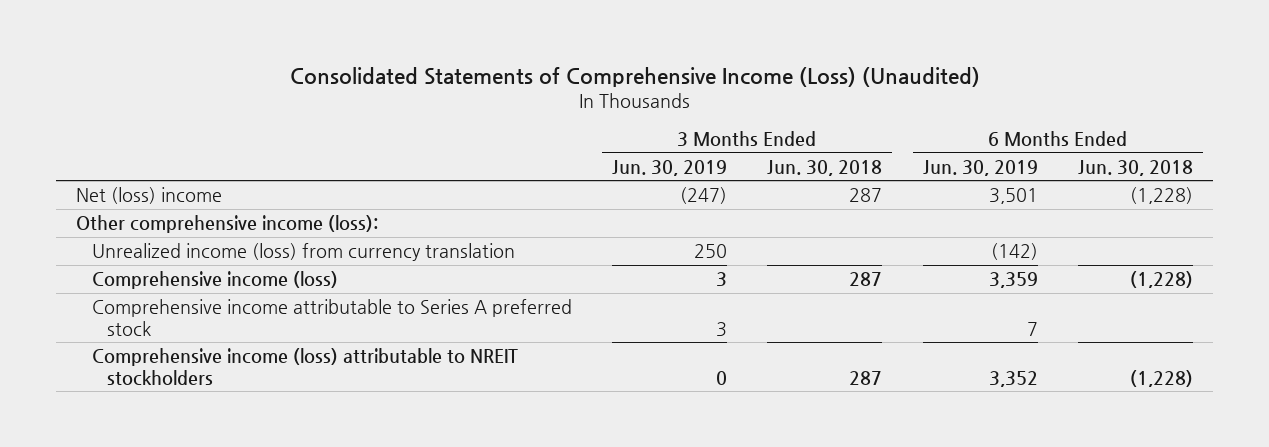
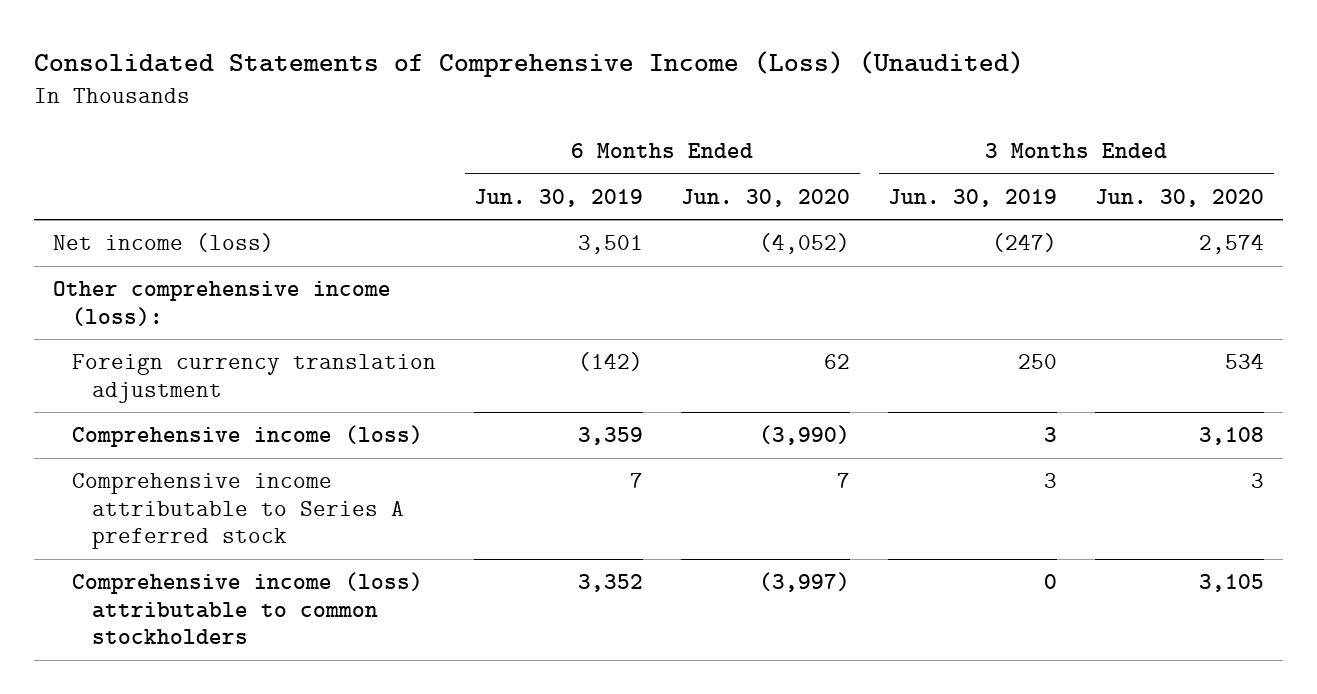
[767,159,883,176] Jun. 30, 2018 -> none
[1078,159,1194,176] Jun. 30, 2018 -> none
none -> [681,188,851,207] Jun. 30, 2020
none -> [1095,188,1265,207] Jun. 30, 2020
[76,186,223,204] Net (loss) income -> [52,233,274,253] Net income (loss)
[91,242,515,261] Unrealized income (loss) from currency translation -> [72,354,437,403] Foreign currency translation adjustment
[91,347,518,386] Comprehensive income (loss) attributable to NREIT stockholders -> [72,572,424,645] Comprehensive income (loss) attributable to common stockholders

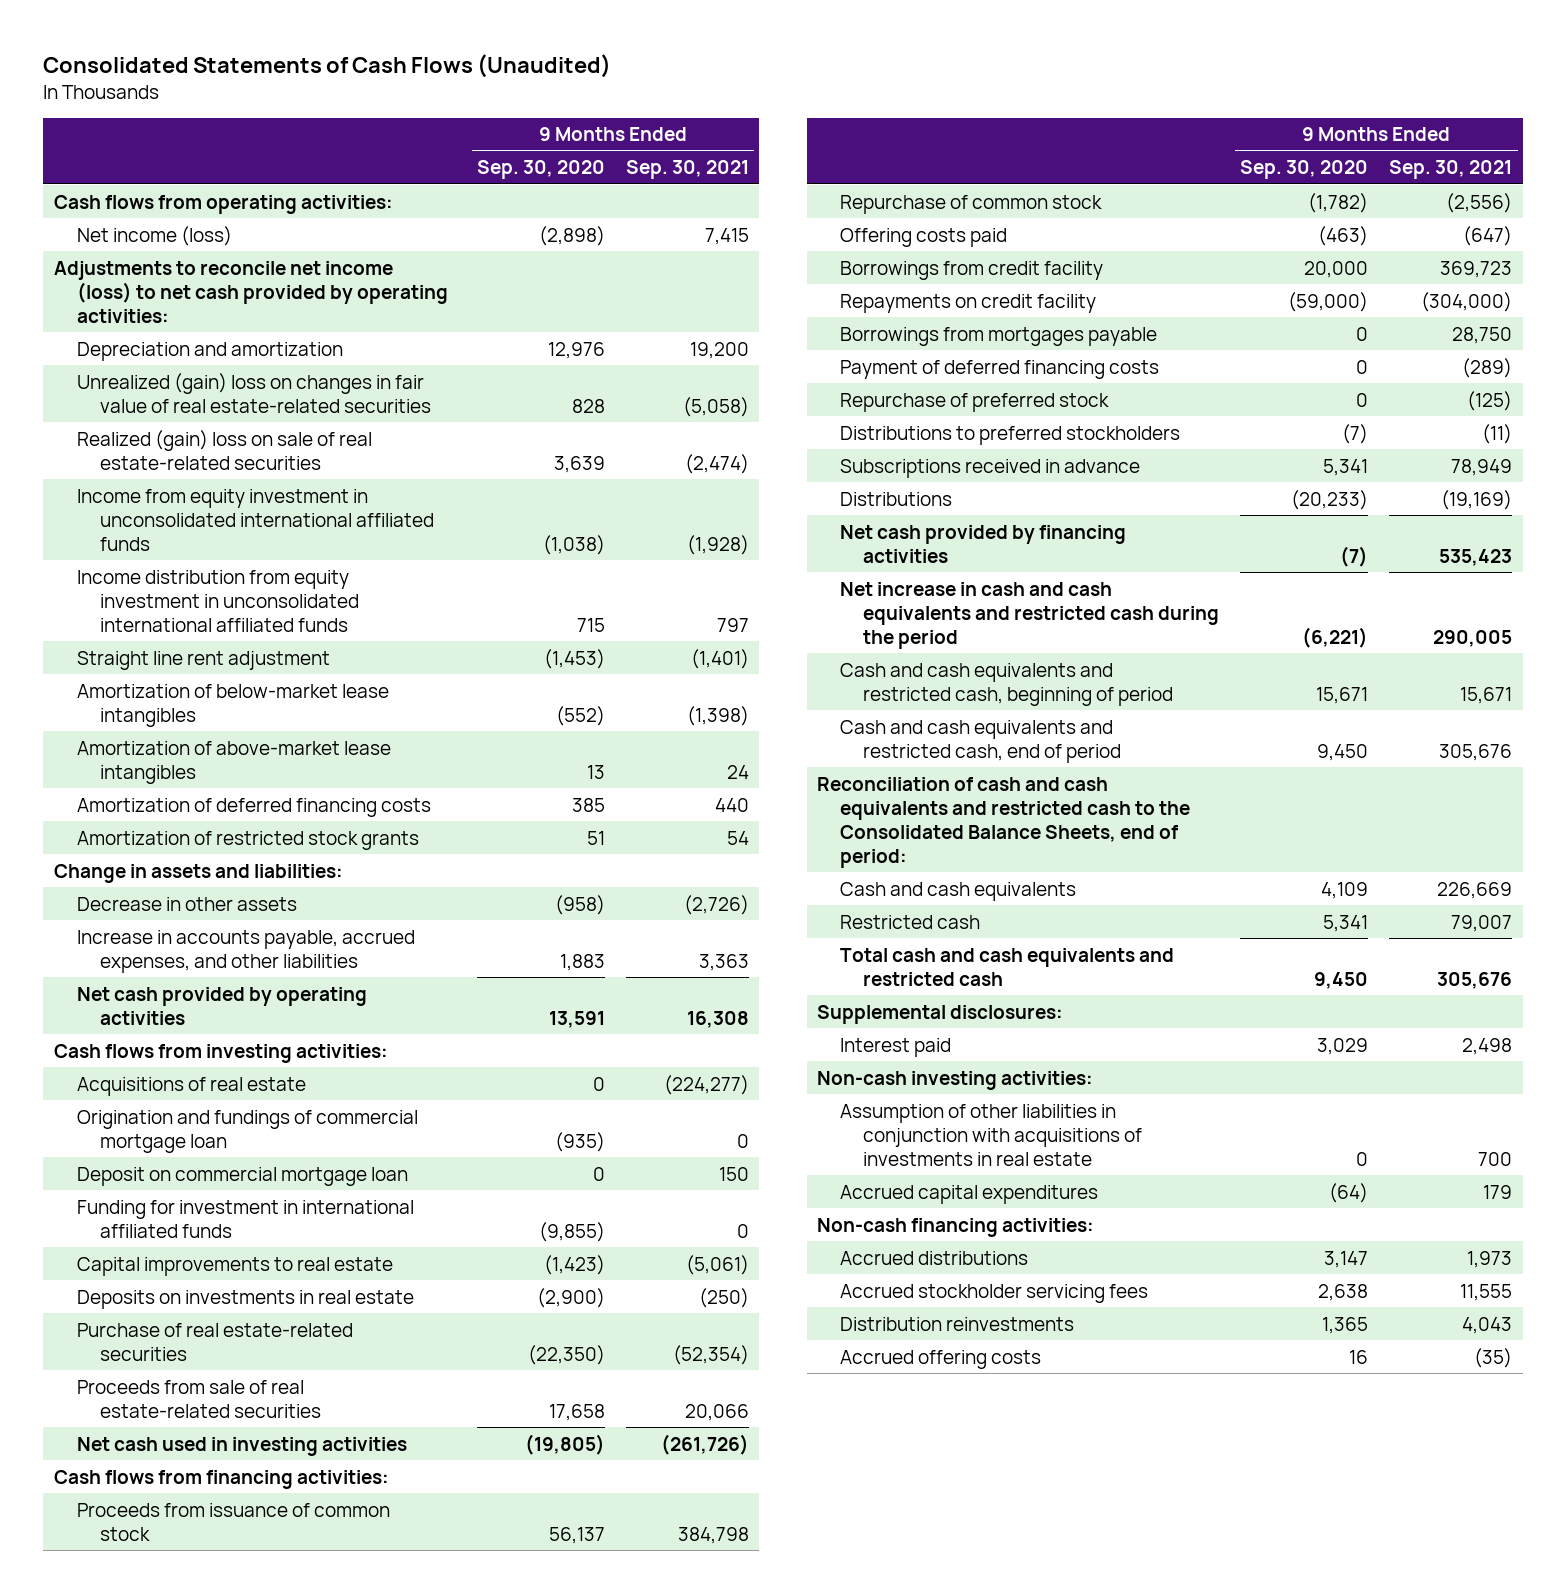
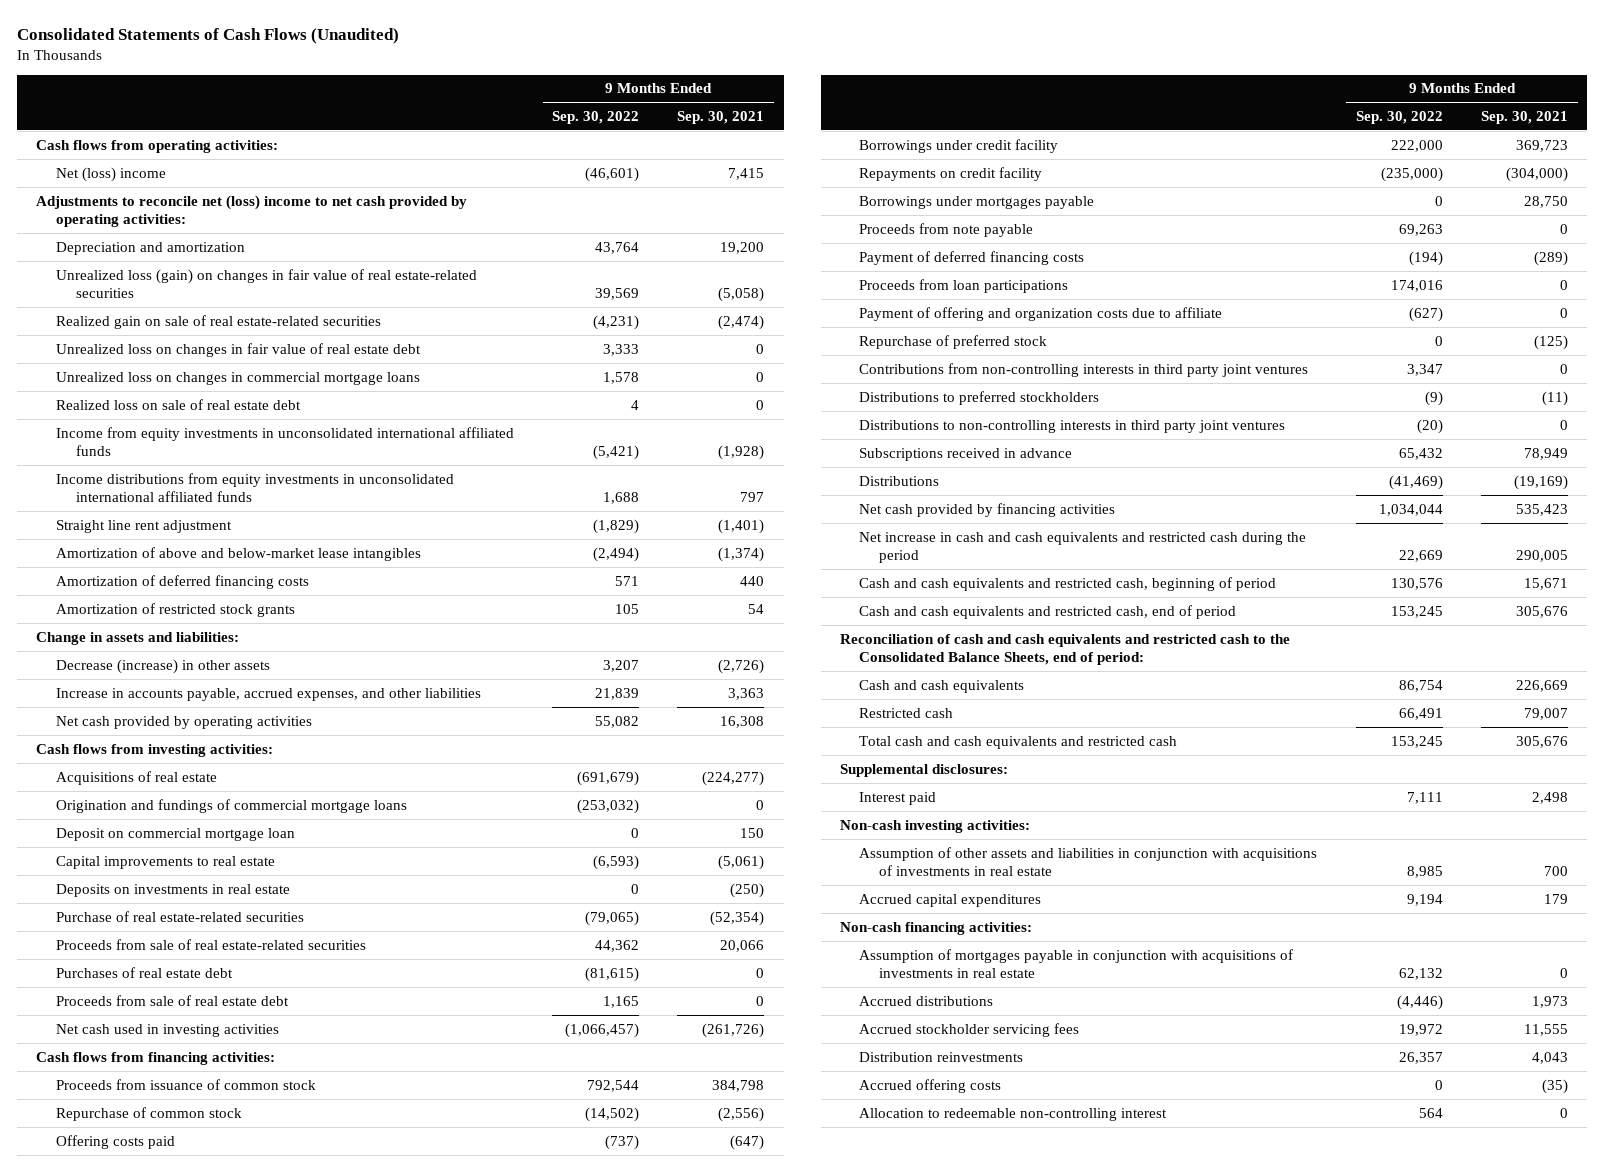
[476,160,605,180] Sep. 30, 2020 -> none
none -> [552,110,640,124] Sep. 30, 2022
[76,225,232,246] Net income (loss) -> [55,166,166,182] Net (loss) income
[53,260,448,323] Adjustments to reconcile net income (loss) to net cash provided by operating activities: -> [36,194,468,227] Adjustments to reconcile net (loss) income to net cash provided by operating activities:
[76,372,432,413] Unrealized (gain) loss on changes in fair value of real estate-related securities -> [55,268,477,298] Unrealized loss (gain) on changes in fair value of real estate-related securities
[76,429,372,470] Realized (gain) loss on sale of real estate-related securities -> [55,314,381,329] Realized gain on sale of real estate-related securities
none -> [55,342,421,357] Unrealized loss on changes in fair value of real estate debt
none -> [55,371,420,385] Unrealized loss on changes in commercial mortgage loans
none -> [55,398,301,410] Realized loss on sale of real estate debt
[76,488,435,551] Income from equity investment in unconsolidated international affiliated funds -> [55,426,514,456] Income from equity investments in unconsolidated international affiliated funds
[76,569,360,632] Income distribution from equity investment in unconsolidated international affiliated funds -> [55,472,454,502] Income distributions from equity investments in unconsolidated international affiliated funds
[76,740,391,784] Amortization of above-market lease intangibles -> none
[76,683,389,727] Amortization of below-market lease intangibles -> [55,546,421,561] Amortization of above and below-market lease intangibles
[686,705,749,726] (1,398) -> [718,546,765,562] (1,374)
[76,896,297,911] Decrease in other assets -> [55,658,270,674] Decrease (increase) in other assets
[76,1109,418,1153] Origination and fundings of commercial mortgage loan -> [55,798,407,813] Origination and fundings of commercial mortgage loans
[76,1199,414,1238] Funding for investment in international affiliated funds -> none
none -> [55,966,233,978] Purchases of real estate debt
none -> [55,994,289,1006] Proceeds from sale of real estate debt
[840,260,1104,280] Borrowings from credit facility -> [859,138,1059,153] Borrowings under credit facility
[840,326,1158,346] Borrowings from mortgages payable -> [859,195,1095,209] Borrowings under mortgages payable
none -> [859,222,1034,237] Proceeds from note payable
none -> [859,278,1069,293] Proceeds from loan participations
none -> [859,306,1223,321] Payment of offering and organization costs due to affiliate
none -> [859,362,1309,377] Contributions from non-controlling interests in third party joint ventures
none -> [859,419,1286,433] Distributions to non-controlling interests in third party joint ventures
[840,1103,1143,1166] Assumption of other liabilities in conjunction with acquisitions of investments in real estate -> [859,846,1318,876] Assumption of other assets and liabilities in conjunction with acquisitions of investments in real estate
none -> [859,948,1294,978] Assumption of mortgages payable in conjunction with acquisitions of investments in real estate
none -> [859,1107,1168,1121] Allocation to redeemable non-controlling interest

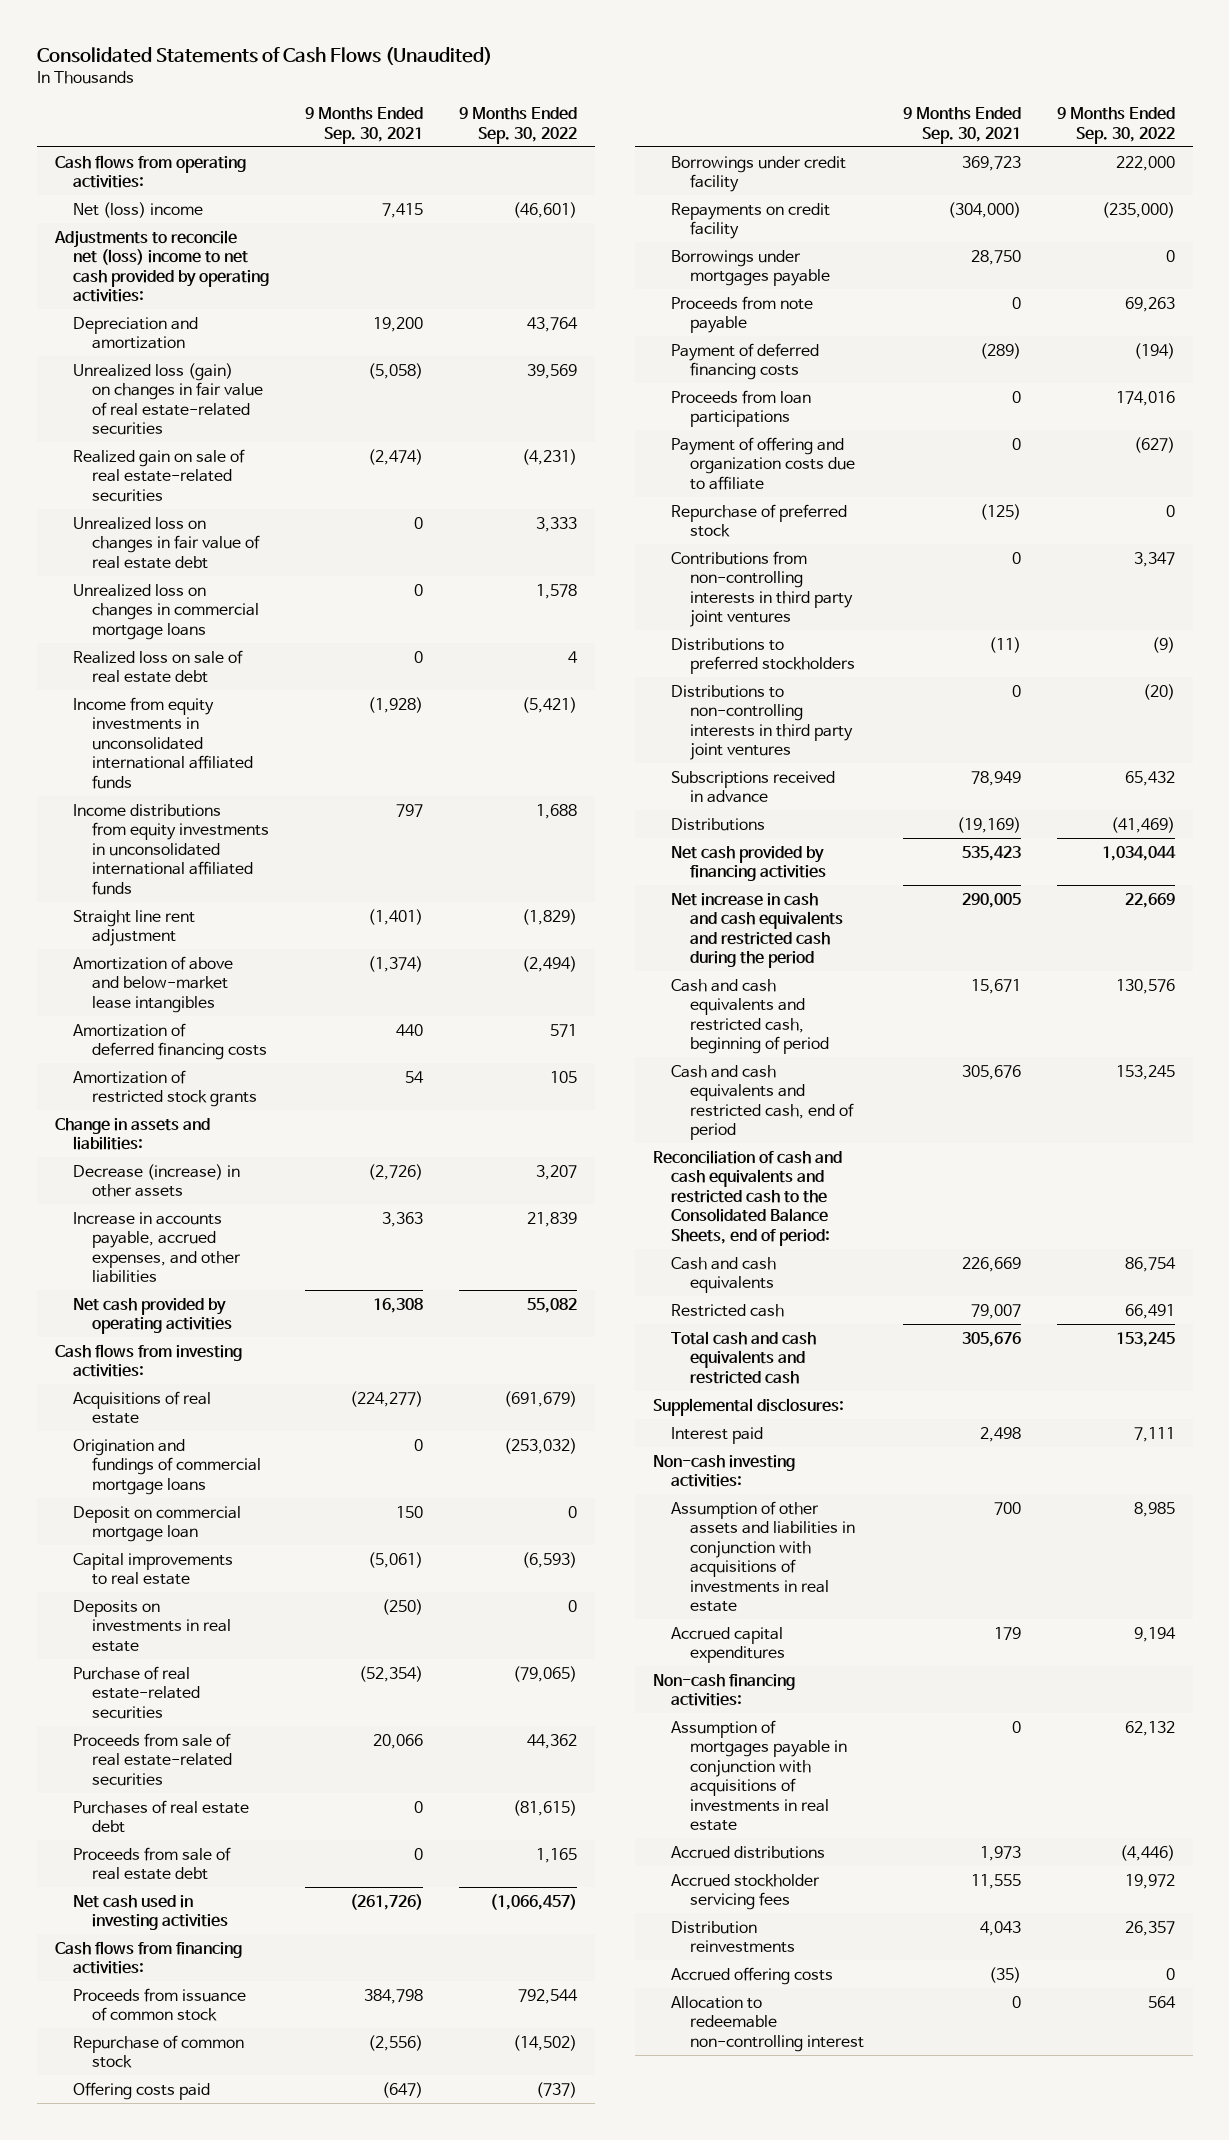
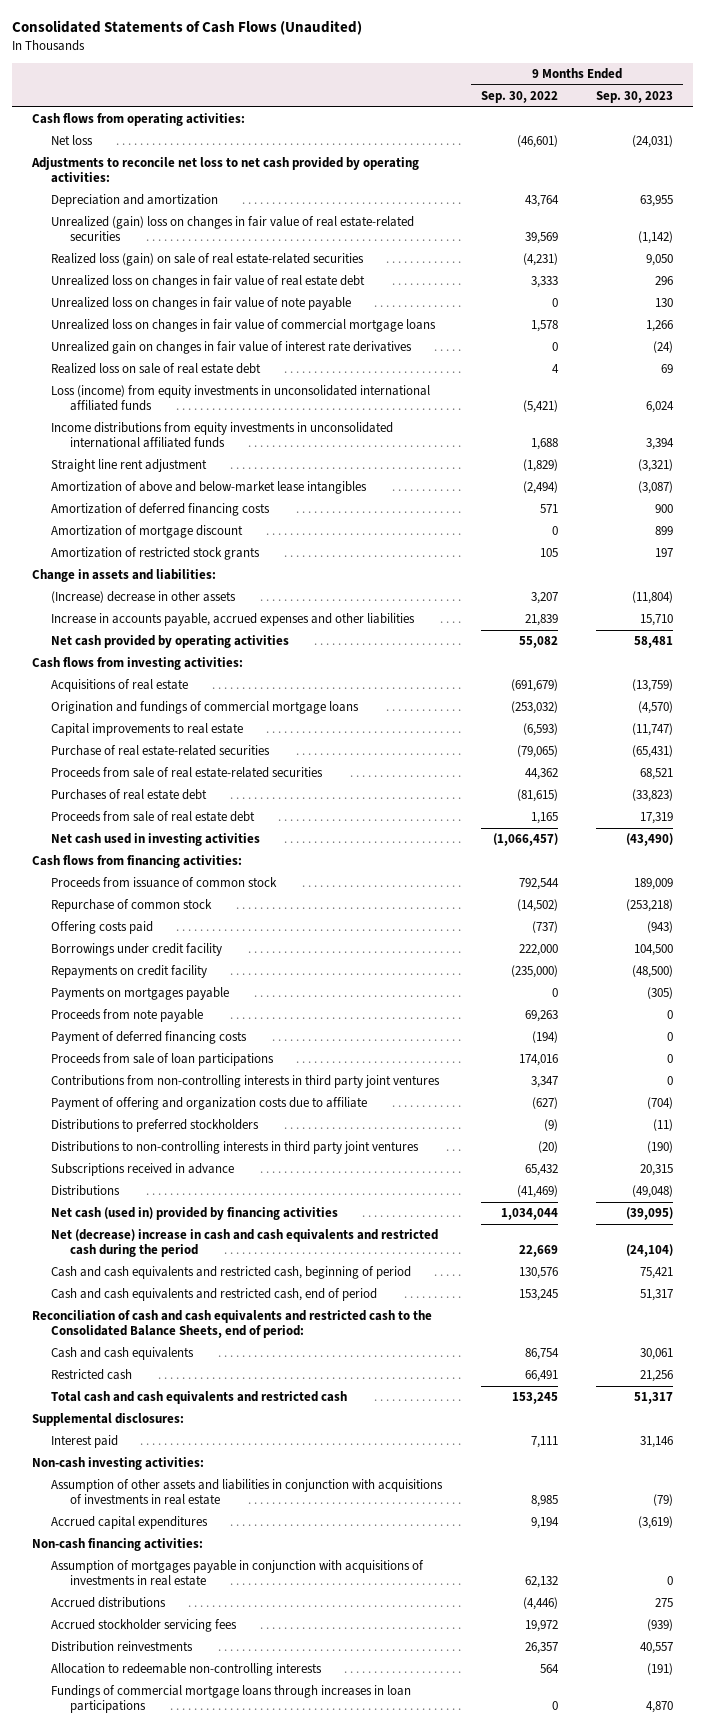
[305,107,424,144] 9 Months Ended Sep. 30, 2021 -> none
none -> [596,91,674,104] Sep. 30, 2023
[73,201,204,218] Net (loss) income -> [50,135,93,146] Net loss
[53,229,270,303] Adjustments to reconcile net (loss) income to net cash provided by operating activities: -> [30,157,419,184] Adjustments to reconcile net loss to net cash provided by operating activities:
[73,362,264,436] Unrealized loss (gain) on changes in fair value of real estate-related securities -> [50,216,414,242] Unrealized (gain) loss on changes in fair value of real estate-related securities
[73,448,246,502] Realized gain on sale of real estate-related securities -> [50,253,364,267] Realized loss (gain) on sale of real estate-related securities
none -> [50,297,351,311] Unrealized loss on changes in fair value of note payable
[73,583,260,640] Unrealized loss on changes in commercial mortgage loans -> [50,319,436,333] Unrealized loss on changes in fair value of commercial mortgage loans
none -> [50,341,412,355] Unrealized gain on changes in fair value of interest rate derivatives
[73,696,254,789] Income from equity investments in unconsolidated international affiliated funds -> [50,385,430,412] Loss (income) from equity investments in unconsolidated international affiliated funds
none -> [50,525,243,539] Amortization of mortgage discount
[73,1163,241,1198] Decrease (increase) in other assets -> [50,591,236,604] (Increase) decrease in other assets
[73,1211,242,1284] Increase in accounts payable, accrued expenses, and other liabilities -> [50,613,415,627] Increase in accounts payable, accrued expenses and other liabilities
[73,1505,242,1543] Deposit on commercial mortgage loan -> none
[73,1599,232,1652] Deposits on investments in real estate -> none
[671,249,831,287] Borrowings under mortgages payable -> none
none -> [50,987,229,1001] Payments on mortgages payable
[671,503,848,538] Repurchase of preferred stock -> none
[671,389,812,428] Proceeds from loan participations -> [50,1053,274,1067] Proceeds from sale of loan participations
[671,436,856,490] Payment of offering and organization costs due to affiliate -> [50,1097,367,1111] Payment of offering and organization costs due to affiliate
[671,845,827,882] Net cash provided by financing activities -> [50,1207,338,1221] Net cash (used in) provided by financing activities
[671,892,844,969] Net increase in cash and cash equivalents and restricted cash during the period -> [50,1229,438,1258] Net (decrease) increase in cash and cash equivalents and restricted cash during the period
[671,1966,834,1985] Accrued offering costs -> none
[671,1995,865,2052] Allocation to redeemable non-controlling interest -> [50,1663,322,1677] Allocation to redeemable non-controlling interests
none -> [50,1685,411,1714] Fundings of commercial mortgage loans through increases in loan participations

